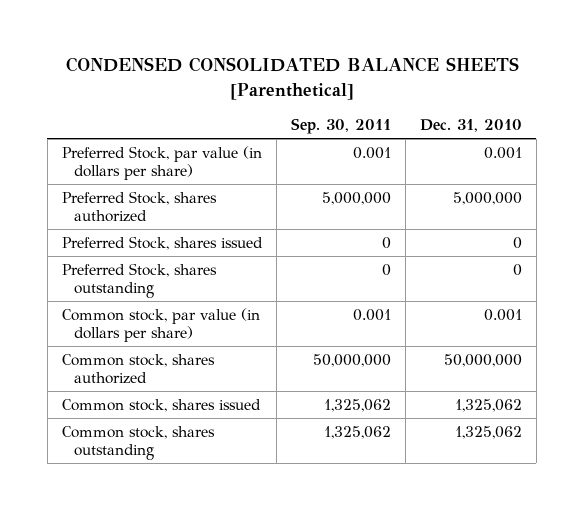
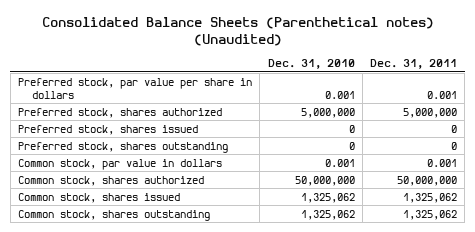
[65,57,519,100] CONDENSED CONSOLIDATED BALANCE SHEETS [Parenthetical] -> [41,17,434,46] Consolidated Balance Sheets (Parenthetical notes) (Unaudited)
[290,118,391,135] Sep. 30, 2011 -> none
none -> [370,59,458,70] Dec. 31, 2011
[61,145,262,181] Preferred Stock, par value (in dollars per share) -> [18,77,253,99] Preferred stock, par value per share in dollars
[61,190,217,223] Preferred Stock, shares authorized -> [18,107,223,118] Preferred stock, shares authorized
[61,235,263,250] Preferred Stock, shares issued -> [18,124,199,135] Preferred stock, shares issued
[61,262,217,299] Preferred Stock, shares outstanding -> [18,141,229,153] Preferred stock, shares outstanding
[61,307,260,343] Common stock, par value (in dollars per share) -> [18,158,223,170] Common stock, par value in dollars

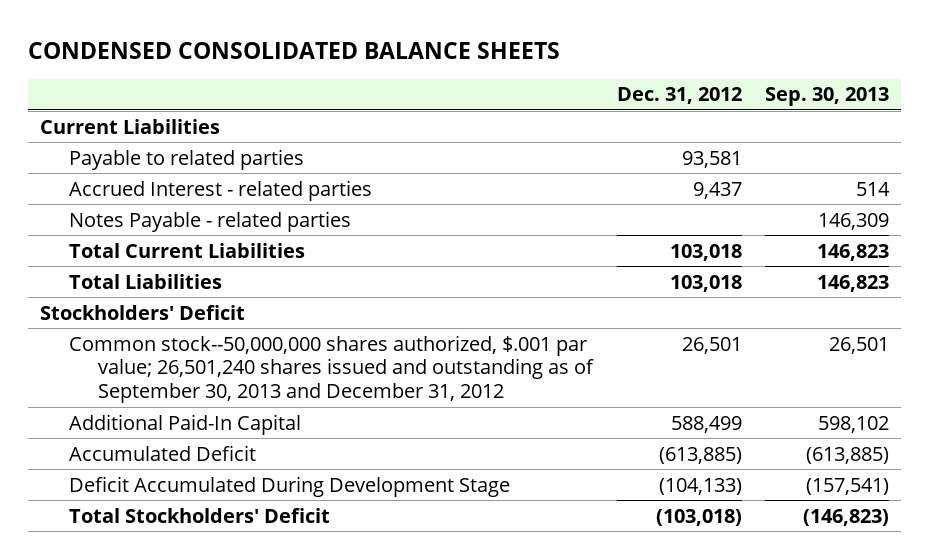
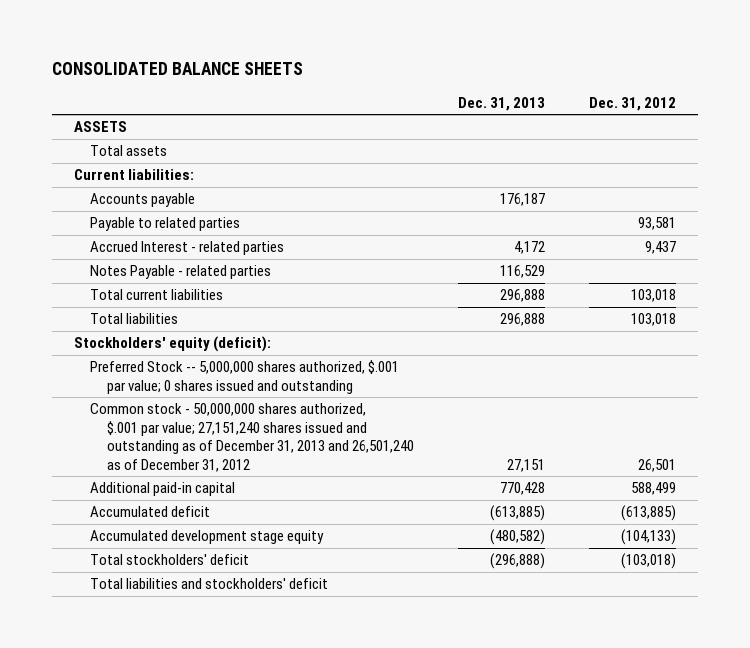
[27,41,560,59] CONDENSED CONSOLIDATED BALANCE SHEETS -> [51,62,303,76] CONSOLIDATED BALANCE SHEETS
[765,87,890,107] Sep. 30, 2013 -> none
none -> [457,96,545,111] Dec. 31, 2013
none -> [73,121,127,133] ASSETS
none -> [90,145,168,157] Total assets
[39,118,220,134] Current Liabilities -> [73,169,194,181] Current liabilities:
none -> [90,193,196,208] Accounts payable
[68,242,305,258] Total Current Liabilities -> [90,289,224,301] Total current liabilities
[68,273,222,289] Total Liabilities -> [90,313,179,325] Total liabilities
[39,304,245,320] Stockholders' Deficit -> [73,336,271,353] Stockholders' equity (deficit):
none -> [90,360,400,394] Preferred Stock -- 5,000,000 shares authorized, $.001 par value; 0 shares issued and outstanding
[68,334,594,404] Common stock--50,000,000 shares authorized, $.001 par value; 26,501,240 shares issued and outstanding as of September 30, 2013 and December 31, 2012 -> [90,403,414,472] Common stock - 50,000,000 shares authorized, $.001 par value; 27,151,240 shares issued and outstanding as of December 31, 2013 and 26,501,240 as of December 31, 2012
[68,413,301,435] Additional Paid-In Capital -> [90,482,236,497] Additional paid-in capital
[68,444,256,461] Accumulated Deficit -> [90,506,211,518] Accumulated deficit
[68,475,510,497] Deficit Accumulated During Development Stage -> [90,530,325,545] Accumulated development stage equity
[68,507,330,523] Total Stockholders' Deficit -> [90,554,250,566] Total stockholders' deficit
none -> [90,578,329,590] Total liabilities and stockholders' deficit

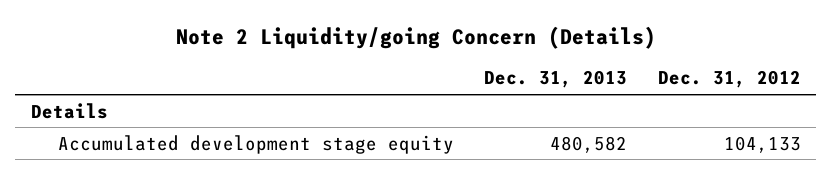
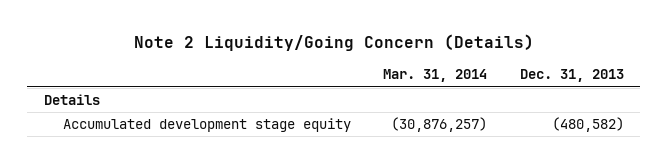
[175,25,656,49] Note 2 Liquidity/going Concern (Details) -> [133,34,534,52] Note 2 Liquidity/Going Concern (Details)
[658,70,802,89] Dec. 31, 2012 -> none
none -> [383,69,488,83] Mar. 31, 2014
[550,135,628,153] 480,582 -> [551,117,624,133] (480,582)

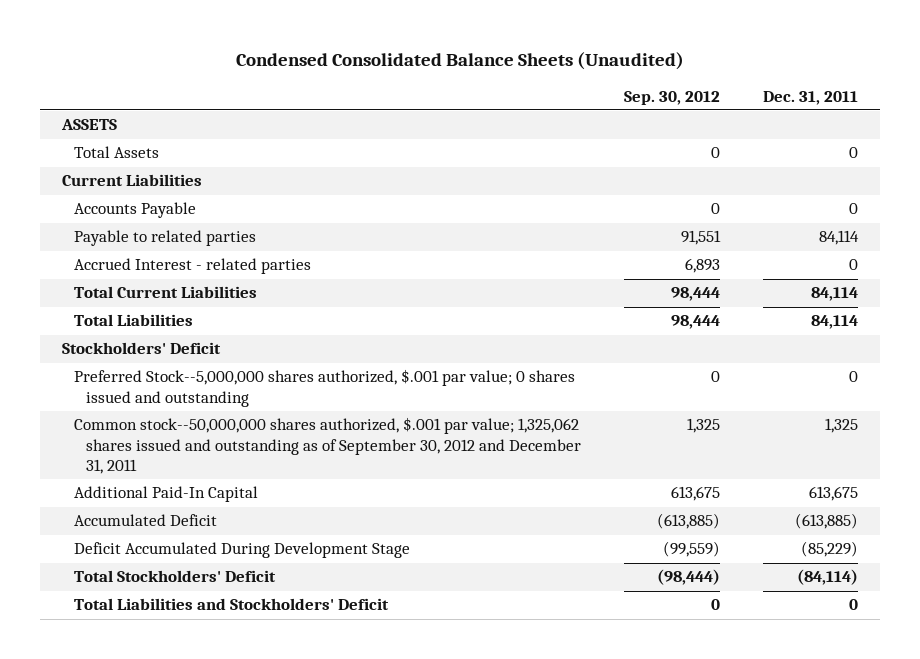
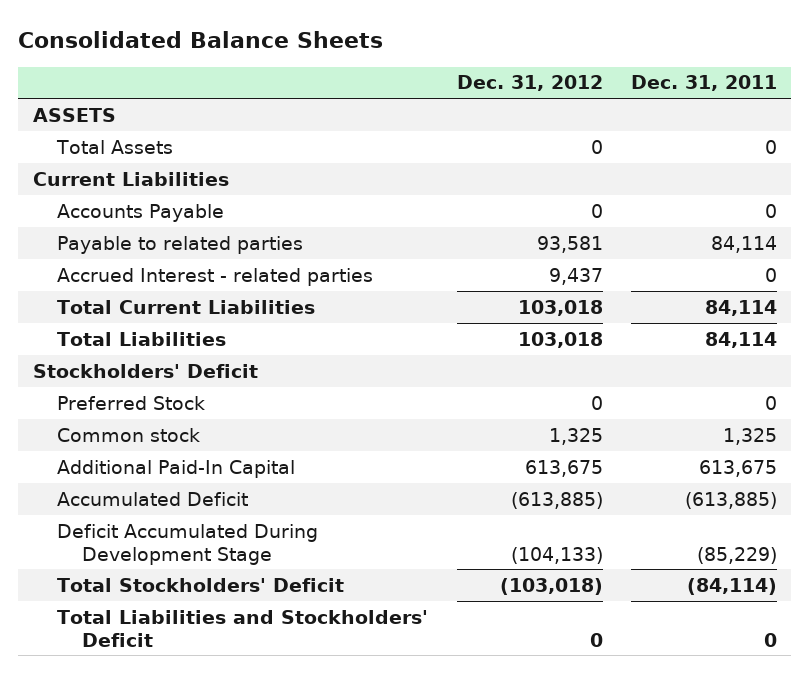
[235,51,684,70] Condensed Consolidated Balance Sheets (Unaudited) -> [18,30,384,48] Consolidated Balance Sheets
[624,90,721,105] Sep. 30, 2012 -> none
none -> [456,75,603,92] Dec. 31, 2012
[73,369,575,407] Preferred Stock--5,000,000 shares authorized, $.001 par value; 0 shares issued and outstanding -> [57,395,206,410] Preferred Stock
[73,417,582,474] Common stock--50,000,000 shares authorized, $.001 par value; 1,325,062 shares issued and outstanding as of September 30, 2012 and December 31, 2011 -> [57,427,201,442] Common stock

